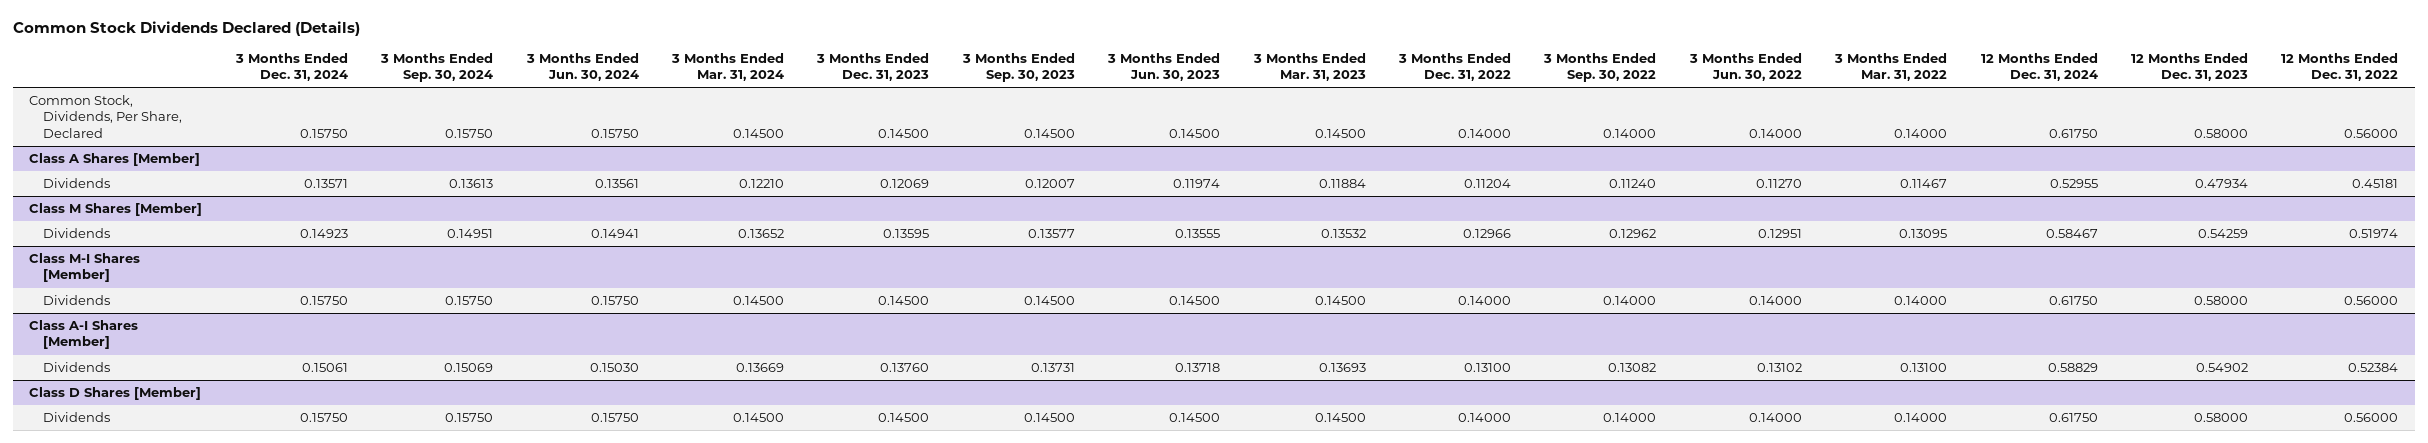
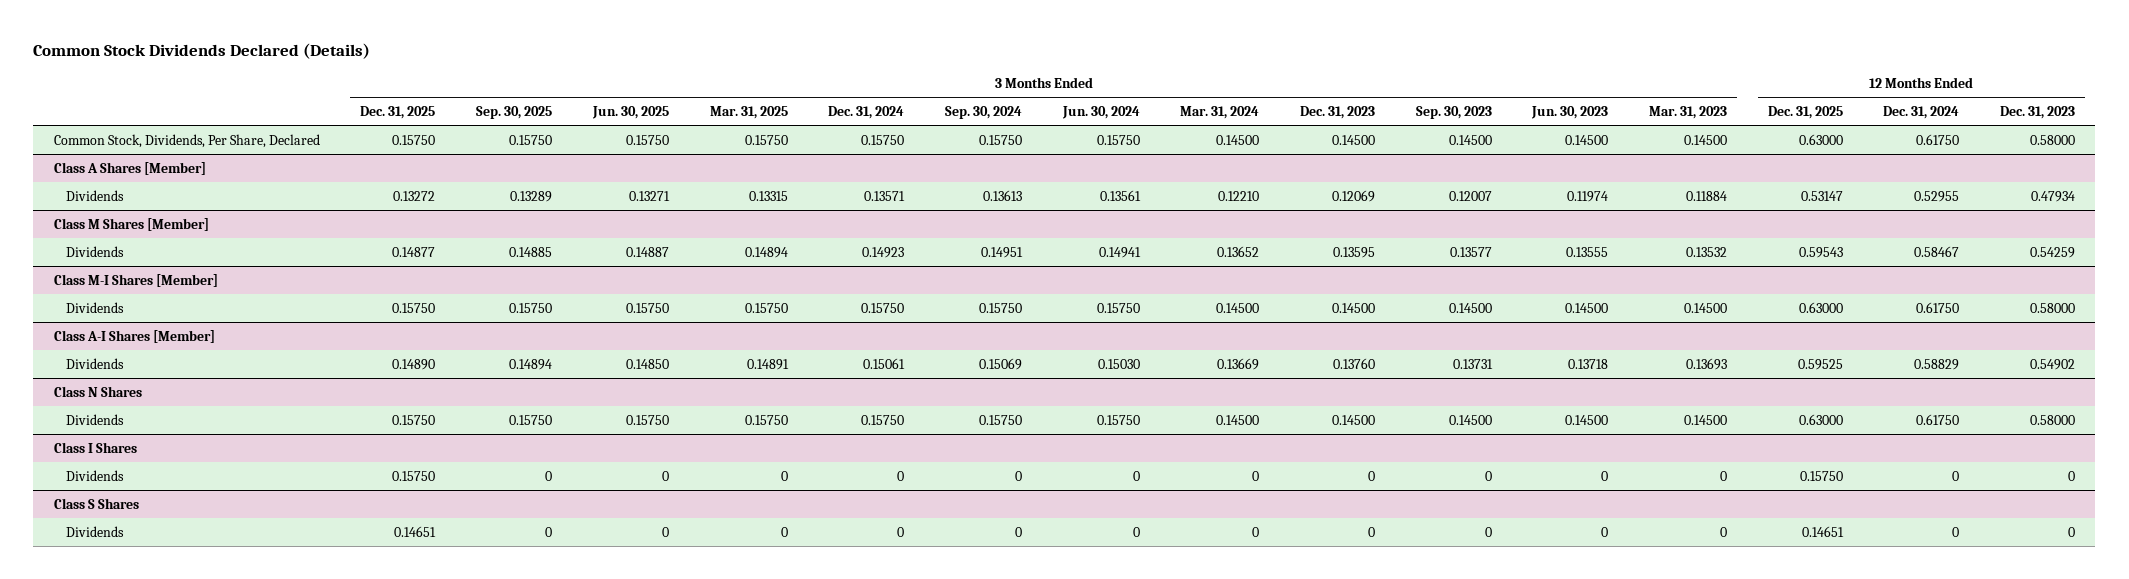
[1398,52,1512,81] 3 Months Ended Dec. 31, 2022 -> none
[1543,52,1657,82] 3 Months Ended Sep. 30, 2022 -> none
[1688,52,1802,81] 3 Months Ended Jun. 30, 2022 -> none
[1834,52,1948,81] 3 Months Ended Mar. 31, 2022 -> none
[2281,52,2399,81] 12 Months Ended Dec. 31, 2022 -> none
none -> [360,106,436,120] Dec. 31, 2025
none -> [476,106,553,120] Sep. 30, 2025
none -> [591,106,669,120] Jun. 30, 2025
none -> [709,106,788,120] Mar. 31, 2025
none -> [1767,106,1843,120] Dec. 31, 2025
[29,387,202,401] Class D Shares [Member] -> none
none -> [53,385,142,397] Class N Shares
none -> [53,441,137,453] Class I Shares
none -> [65,469,124,481] Dividends
none -> [53,497,139,509] Class S Shares
none -> [65,525,124,537] Dividends

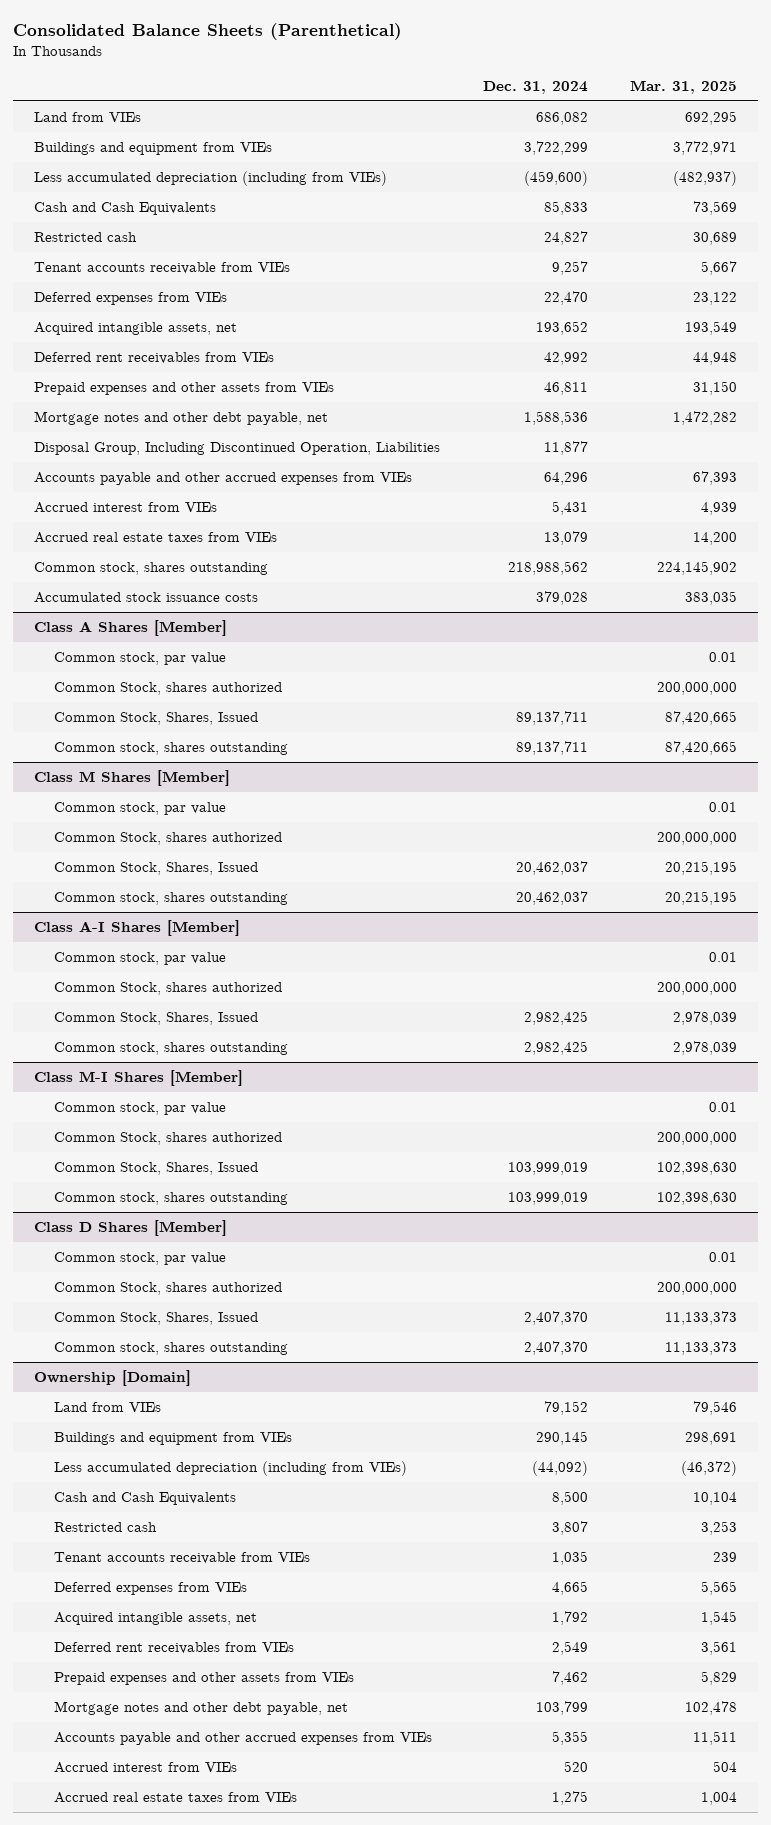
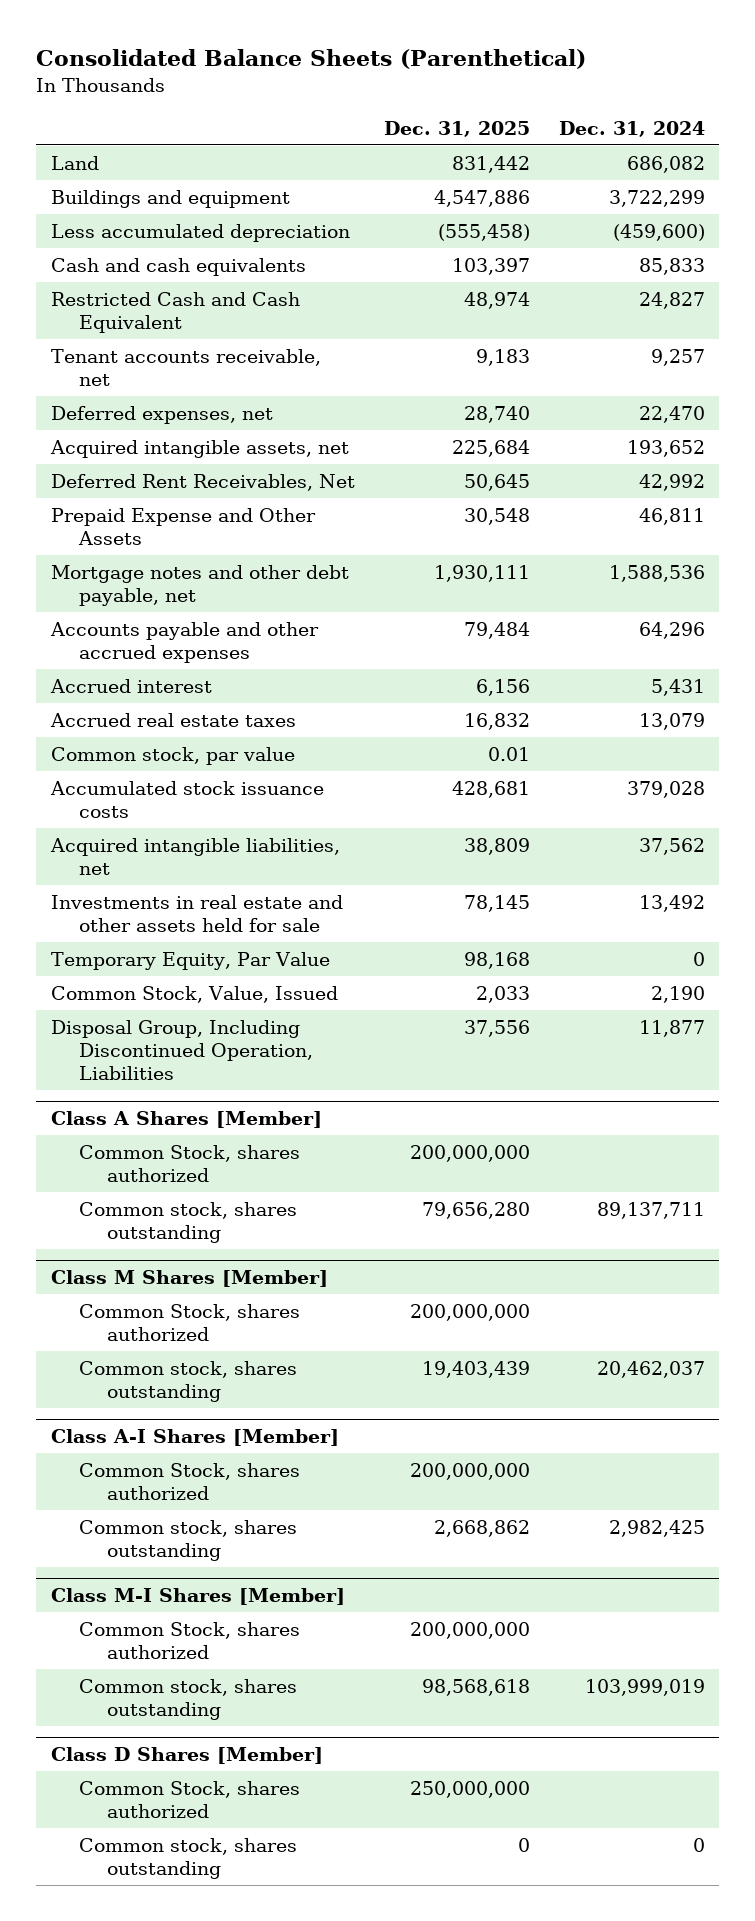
[629,79,737,94] Mar. 31, 2025 -> none
none -> [383,120,530,137] Dec. 31, 2025
[34,111,142,122] Land from VIEs -> [50,155,99,170] Land
[34,141,273,155] Buildings and equipment from VIEs -> [50,189,290,208] Buildings and equipment
[34,170,388,186] Less accumulated depreciation (including from VIEs) -> [50,223,350,242] Less accumulated depreciation
[34,201,217,215] Cash and Cash Equivalents -> [50,257,306,276] Cash and cash equivalents
[34,231,138,242] Restricted cash -> [50,291,300,333] Restricted Cash and Cash Equivalent
[34,261,291,274] Tenant accounts receivable from VIEs -> [50,348,321,386] Tenant accounts receivable, net
[34,291,228,305] Deferred expenses from VIEs -> [50,405,273,424] Deferred expenses, net
[34,351,275,364] Deferred rent receivables from VIEs -> [50,473,355,491] Deferred Rent Receivables, Net
[34,381,335,395] Prepaid expenses and other assets from VIEs -> [50,507,316,545] Prepaid Expense and Other Assets
[34,561,269,575] Common stock, shares outstanding -> none
[34,471,413,485] Accounts payable and other accrued expenses from VIEs -> [49,621,319,663] Accounts payable and other accrued expenses
[34,501,218,513] Accrued interest from VIEs -> [49,678,212,693] Accrued interest
[34,531,278,543] Accrued real estate taxes from VIEs -> [49,712,296,727] Accrued real estate taxes
none -> [50,746,295,765] Common stock, par value
none -> [49,837,340,875] Acquired intangible liabilities, net
none -> [50,894,343,932] Investments in real estate and other assets held for sale
none -> [50,951,330,970] Temporary Equity, Par Value
none -> [50,985,338,1003] Common Stock, Value, Issued
[34,441,441,455] Disposal Group, Including Discontinued Operation, Liabilities -> [50,1019,313,1080] Disposal Group, Including Discontinued Operation, Liabilities
[53,651,226,665] Common stock, par value -> none
[53,711,258,725] Common Stock, Shares, Issued -> none
[53,801,226,815] Common stock, par value -> none
[53,861,258,875] Common Stock, Shares, Issued -> none
[53,951,226,965] Common stock, par value -> none
[53,1011,258,1025] Common Stock, Shares, Issued -> none
[53,1101,226,1115] Common stock, par value -> none
[53,1161,258,1175] Common Stock, Shares, Issued -> none
[53,1251,226,1265] Common stock, par value -> none
[53,1311,258,1325] Common Stock, Shares, Issued -> none
[34,1369,192,1386] Ownership [Domain] -> none
[53,1401,161,1412] Land from VIEs -> none
[53,1431,292,1445] Buildings and equipment from VIEs -> none
[53,1460,407,1476] Less accumulated depreciation (including from VIEs) -> none
[53,1491,236,1505] Cash and Cash Equivalents -> none
[53,1521,157,1532] Restricted cash -> none
[53,1551,310,1564] Tenant accounts receivable from VIEs -> none
[53,1581,247,1595] Deferred expenses from VIEs -> none
[53,1611,257,1625] Acquired intangible assets, net -> none
[53,1641,294,1654] Deferred rent receivables from VIEs -> none
[53,1671,354,1685] Prepaid expenses and other assets from VIEs -> none
[53,1700,348,1715] Mortgage notes and other debt payable, net -> none
[53,1731,432,1745] Accounts payable and other accrued expenses from VIEs -> none
[53,1761,237,1773] Accrued interest from VIEs -> none
[53,1791,297,1803] Accrued real estate taxes from VIEs -> none
[523,1340,588,1355] 2,407,370 -> [692,1837,705,1852] 0

